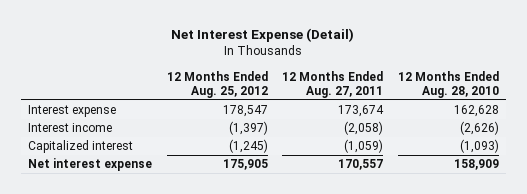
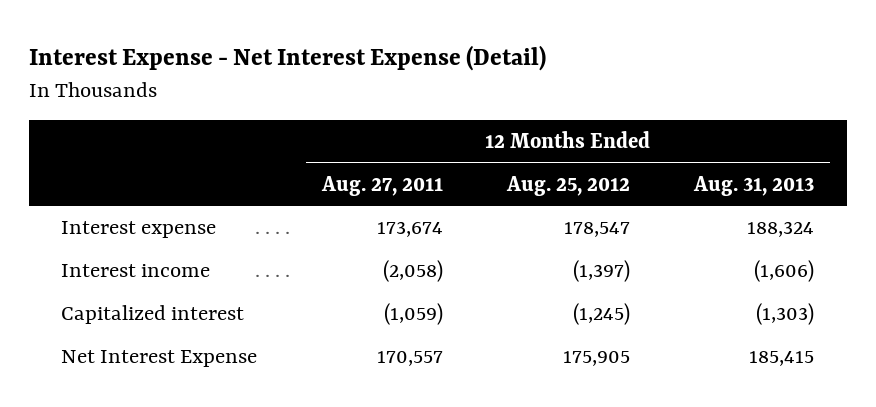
[171,28,355,43] Net Interest Expense (Detail) -> [29,45,547,72] Interest Expense - Net Interest Expense (Detail)
[397,70,499,98] 12 Months Ended Aug. 28, 2010 -> none
none -> [693,175,815,196] Aug. 31, 2013
[27,158,152,172] Net interest expense -> [61,349,258,367] Net Interest Expense

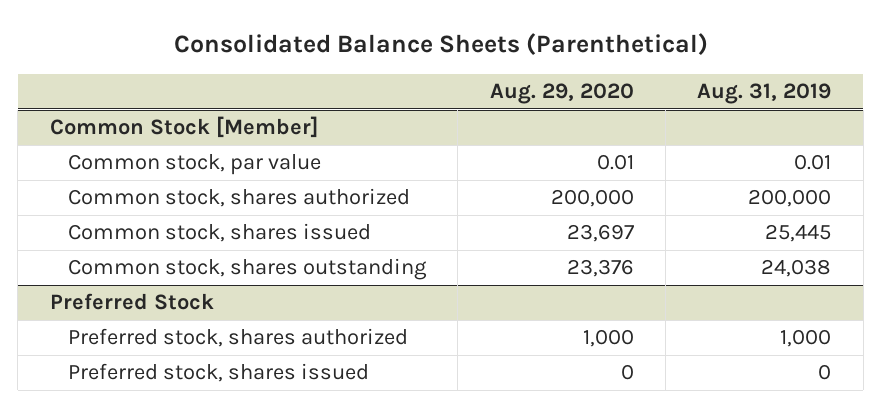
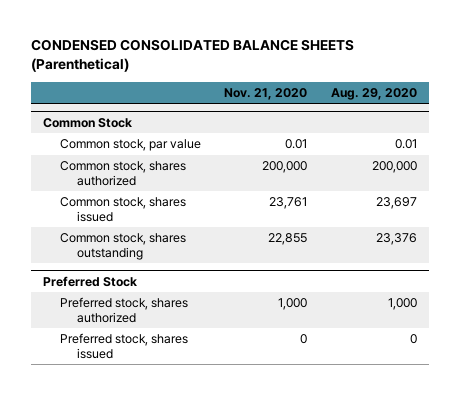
[173,32,708,55] Consolidated Balance Sheets (Parenthetical) -> [31,39,355,73] CONDENSED CONSOLIDATED BALANCE SHEETS (Parenthetical)
[697,83,832,105] Aug. 31, 2019 -> none
none -> [224,87,308,100] Nov. 21, 2020
[49,116,318,139] Common Stock [Member] -> [42,117,132,128] Common Stock

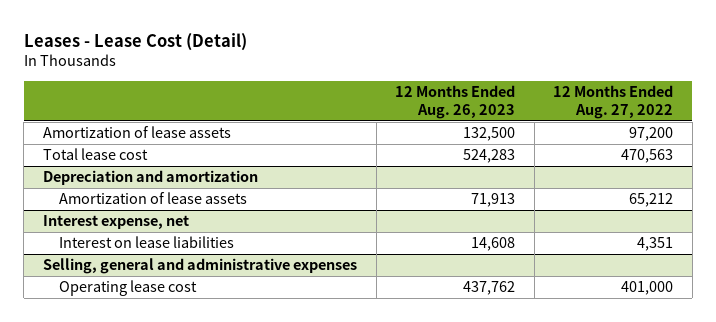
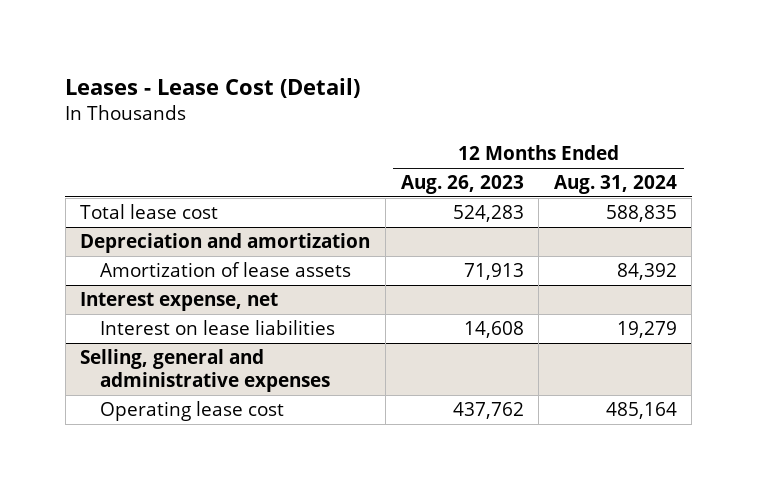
[553,85,674,120] 12 Months Ended Aug. 27, 2022 -> none
none -> [553,175,677,195] Aug. 31, 2024
[42,126,231,139] Amortization of lease assets -> none

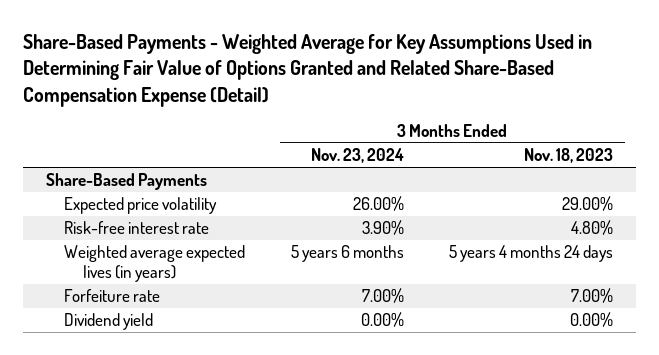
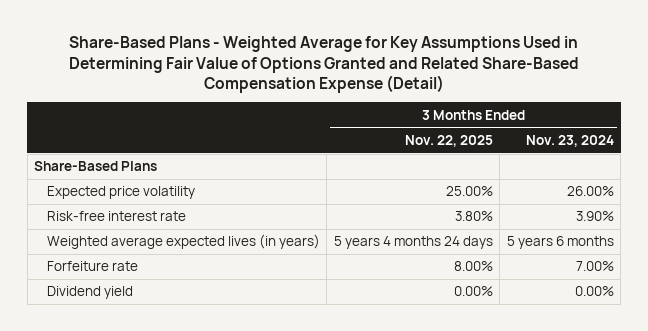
[23,34,593,107] Share-Based Payments - Weighted Average for Key Assumptions Used in Determining Fair Value of Options Granted and Related Share-Based Compensation Expense (Detail) -> [68,35,579,94] Share-Based Plans - Weighted Average for Key Assumptions Used in Determining Fair Value of Options Granted and Related Share-Based Compensation Expense (Detail)
[524,148,614,164] Nov. 18, 2023 -> none
none -> [404,134,493,147] Nov. 22, 2025
[45,173,207,191] Share-Based Payments -> [34,161,158,172] Share-Based Plans

